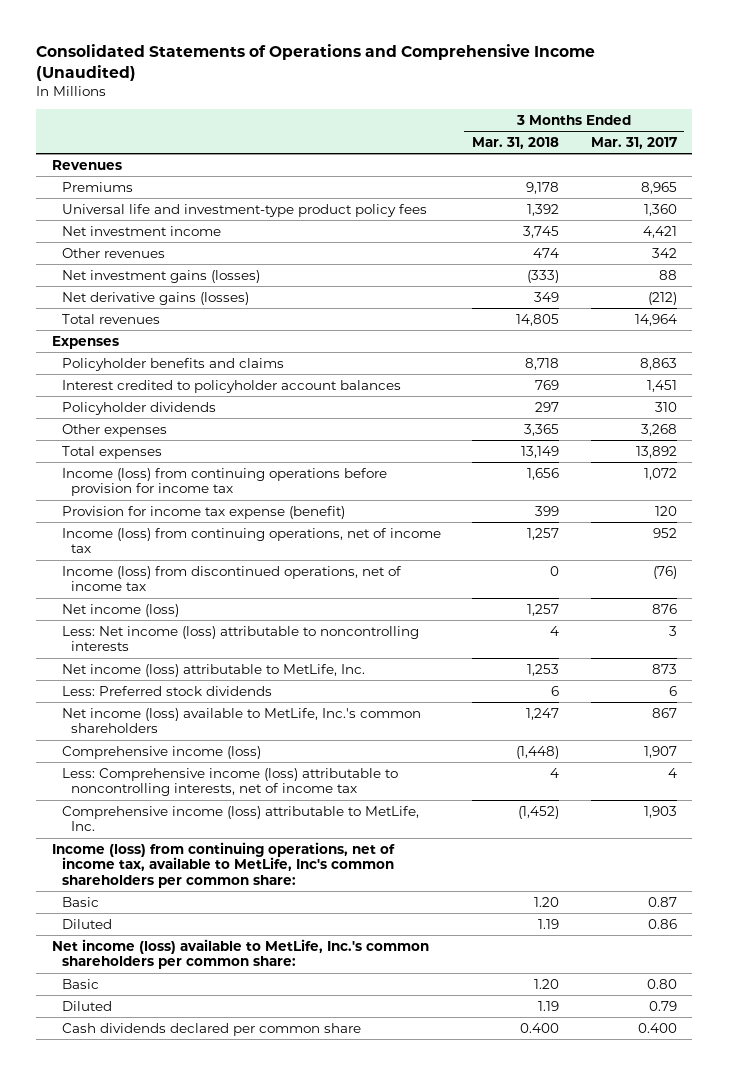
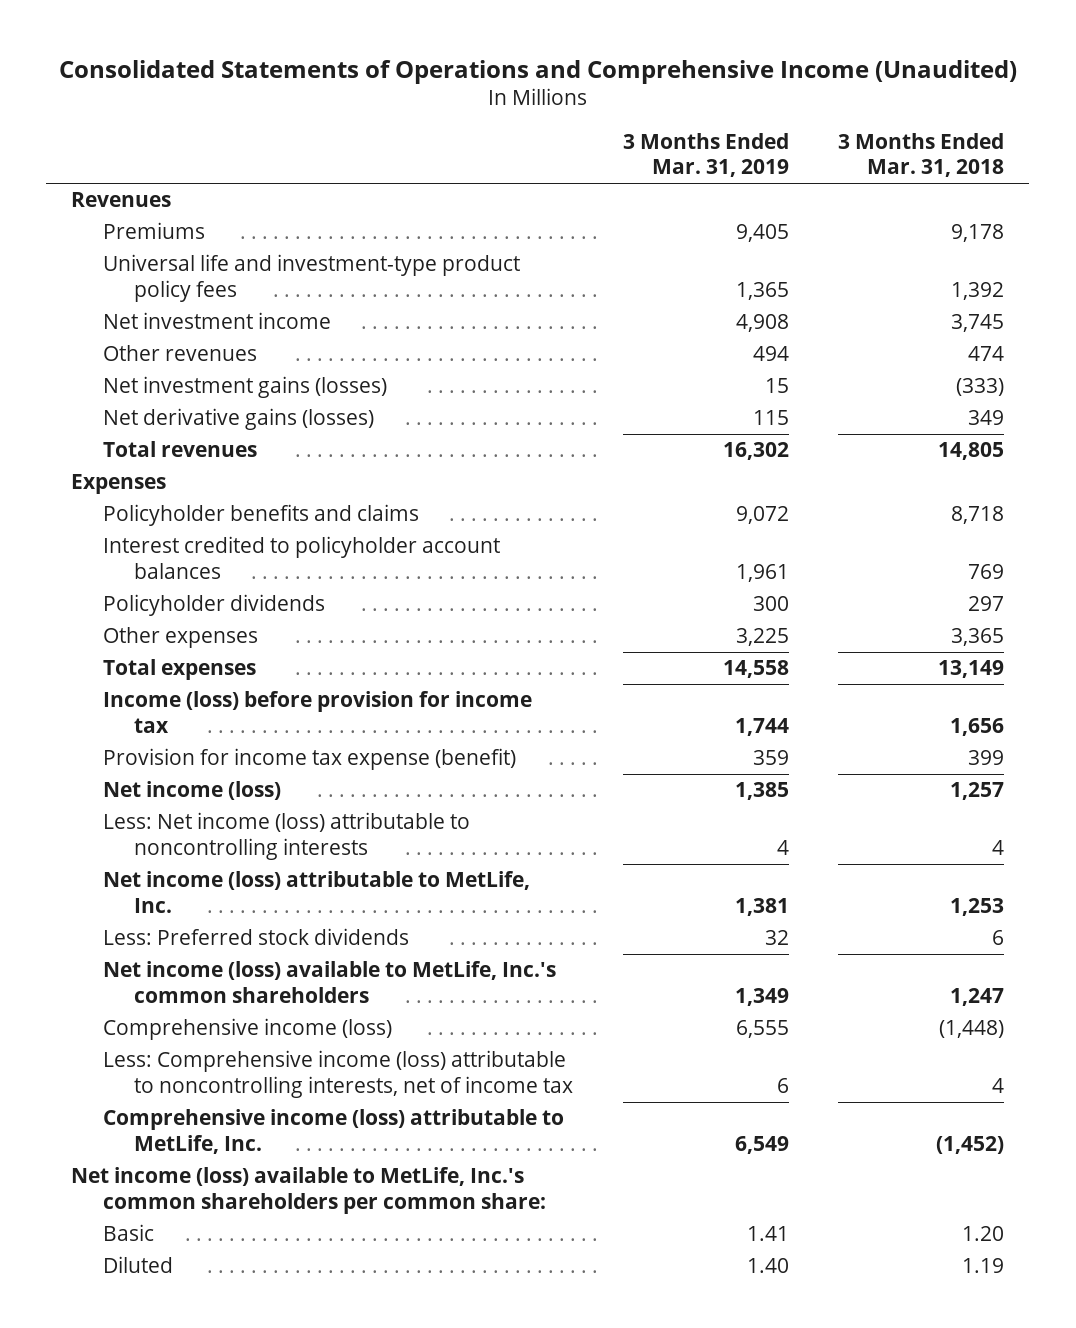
[590,136,677,149] Mar. 31, 2017 -> none
none -> [622,132,789,178] 3 Months Ended Mar. 31, 2019
[61,467,387,497] Income (loss) from continuing operations before provision for income tax -> [102,691,532,733] Income (loss) before provision for income tax
[61,527,441,554] Income (loss) from continuing operations, net of income tax -> none
[61,565,402,592] Income (loss) from discontinued operations, net of income tax -> none
[52,841,396,888] Income (loss) from continuing operations, net of income tax, available to MetLife, Inc's common shareholders per common share: -> none
[61,896,99,907] Basic -> none
[61,918,112,929] Diluted -> none
[61,1022,361,1036] Cash dividends declared per common share -> none

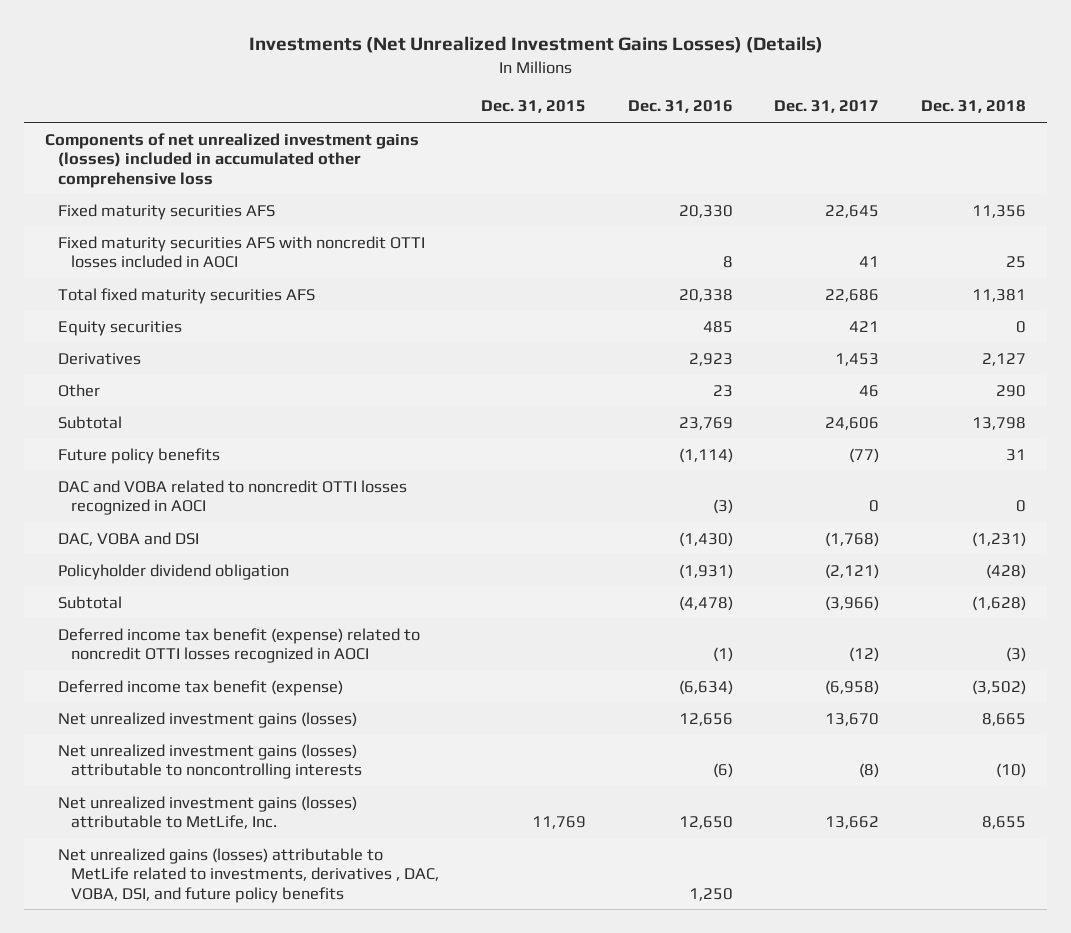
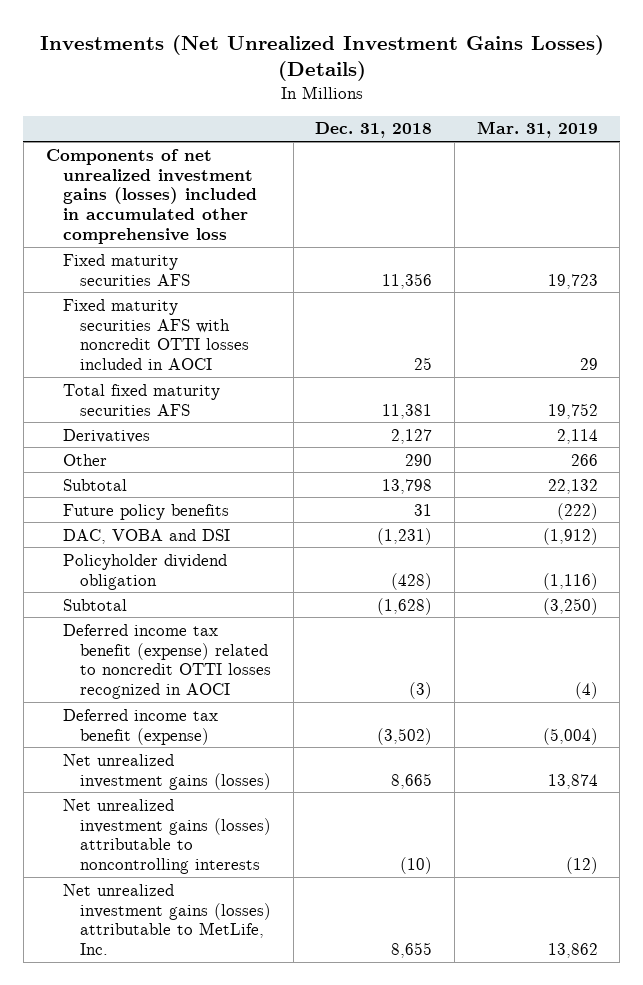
[481,100,587,114] Dec. 31, 2015 -> none
[627,100,733,114] Dec. 31, 2016 -> none
[774,100,880,114] Dec. 31, 2017 -> none
none -> [476,121,598,139] Mar. 31, 2019
[58,320,183,336] Equity securities -> none
[58,479,408,516] DAC and VOBA related to noncredit OTTI losses recognized in AOCI -> none
[58,847,440,903] Net unrealized gains (losses) attributable to MetLife related to investments, derivatives , DAC, VOBA, DSI, and future policy benefits -> none

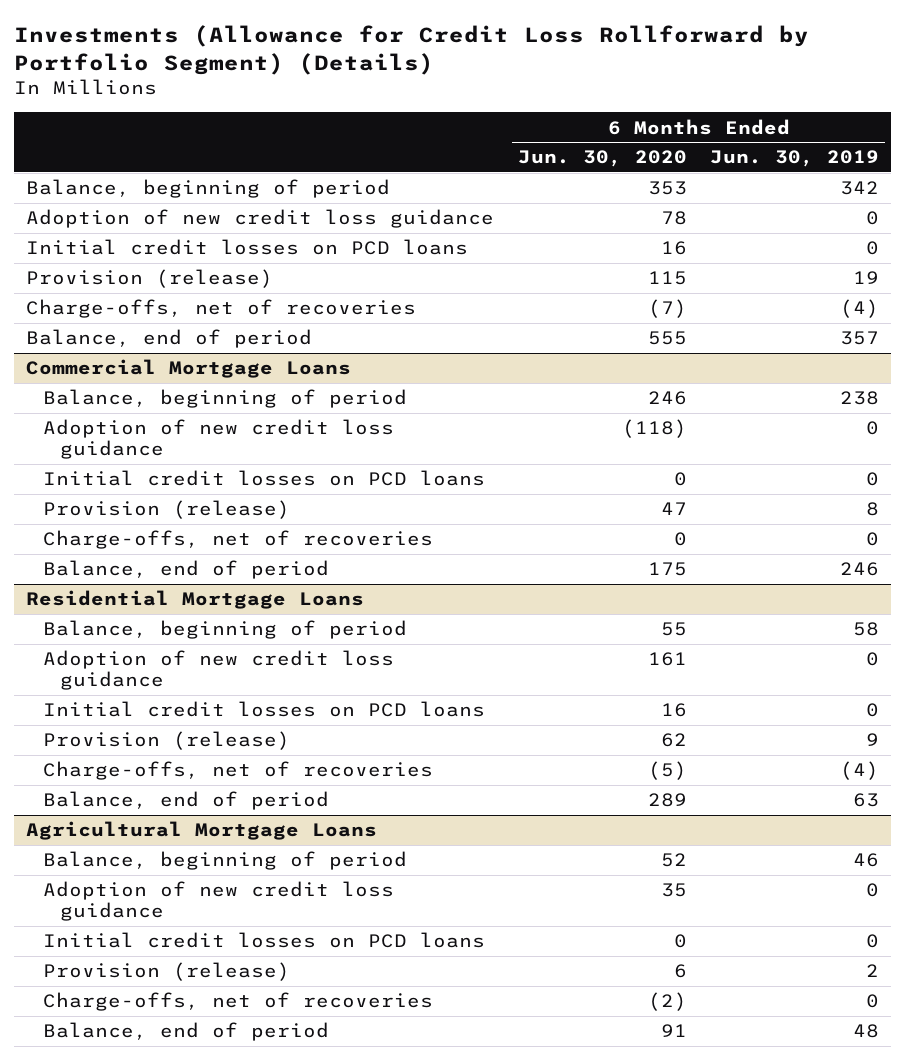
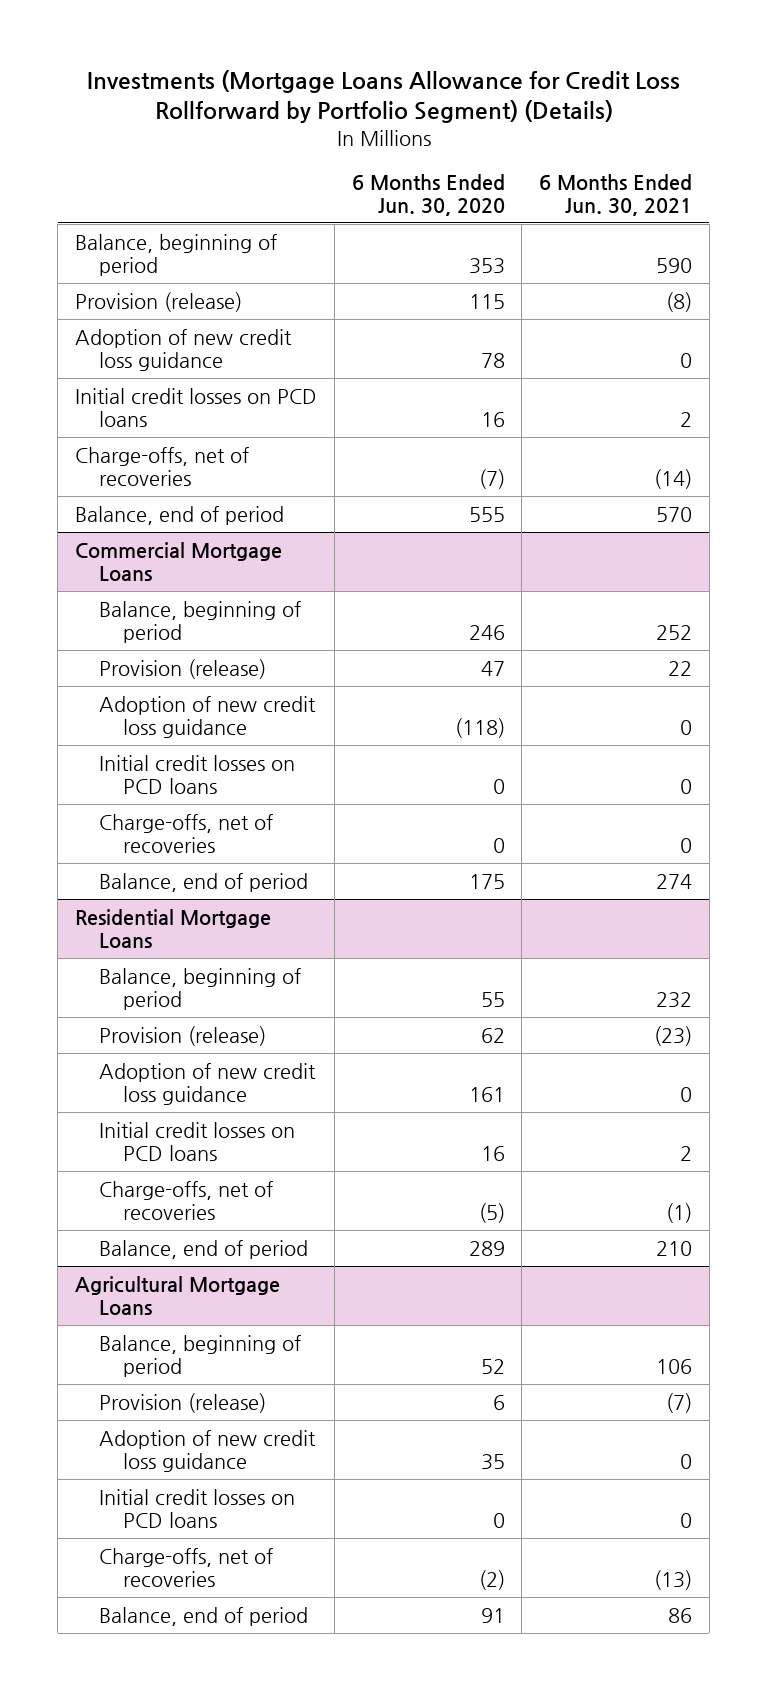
[14,25,810,76] Investments (Allowance for Credit Loss Rollforward by Portfolio Segment) (Details) -> [86,70,680,124] Investments (Mortgage Loans Allowance for Credit Loss Rollforward by Portfolio Segment) (Details)
[710,150,880,168] Jun. 30, 2019 -> none
none -> [539,173,693,216] 6 Months Ended Jun. 30, 2021
[26,269,274,289] Provision (release) -> [75,291,243,312] Provision (release)
[42,500,290,520] Provision (release) -> [99,658,267,679] Provision (release)
[42,731,290,751] Provision (release) -> [99,1025,267,1046] Provision (release)
[42,962,290,982] Provision (release) -> [99,1392,267,1413] Provision (release)

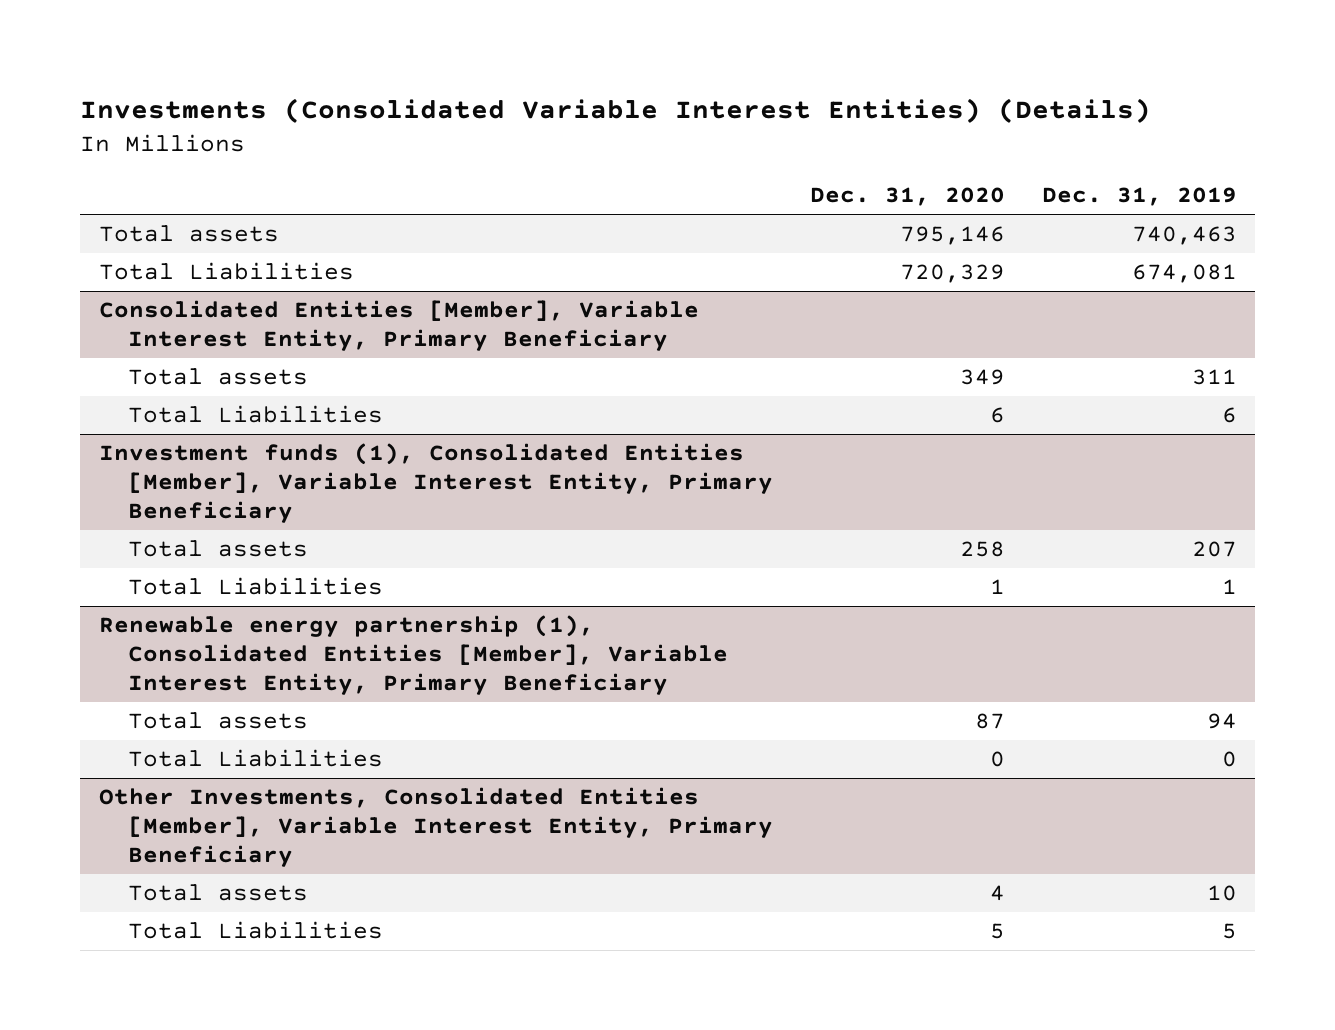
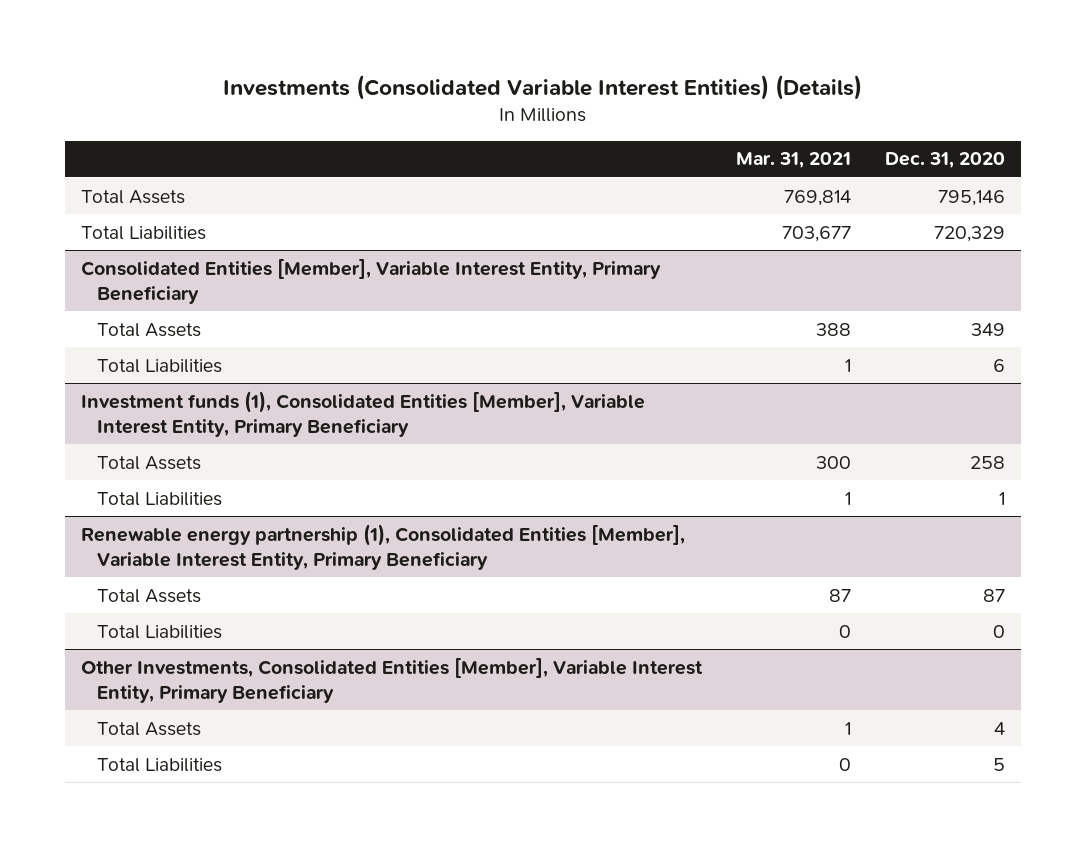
[1041,187,1237,207] Dec. 31, 2019 -> none
none -> [735,152,851,169] Mar. 31, 2021
[98,225,279,243] Total assets -> [81,189,186,204] Total Assets
[127,368,308,386] Total assets -> [96,322,201,337] Total Assets
[127,540,308,558] Total assets -> [96,455,201,470] Total Assets
[127,712,308,730] Total assets -> [96,588,201,603] Total Assets
[127,884,308,902] Total assets -> [96,721,201,736] Total Assets

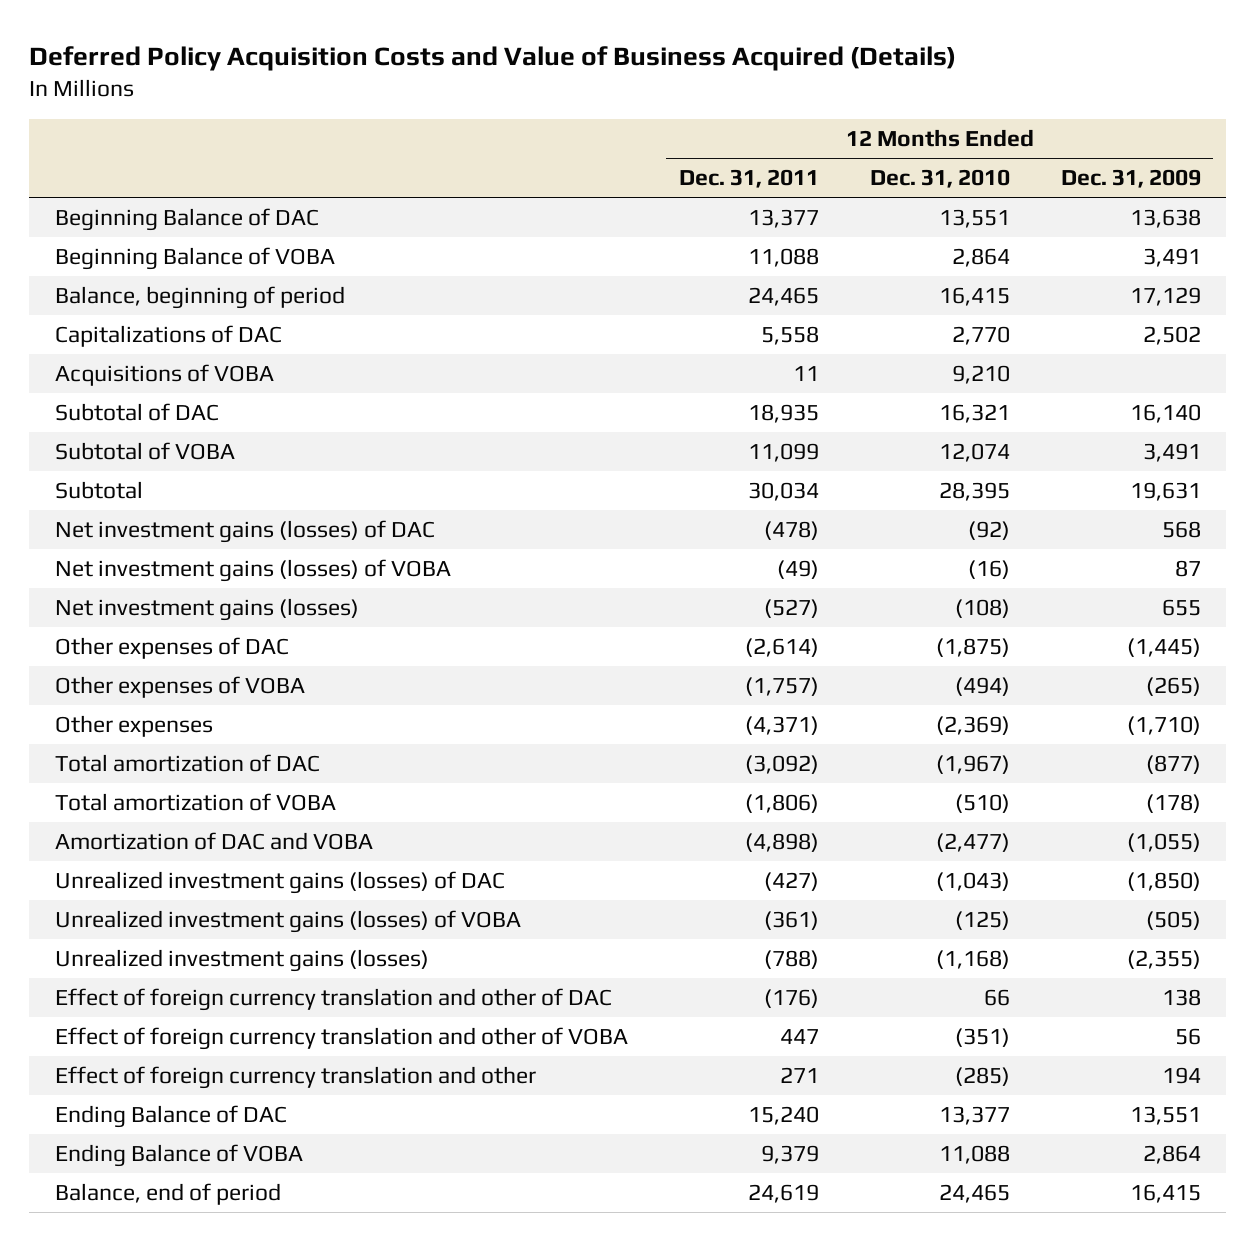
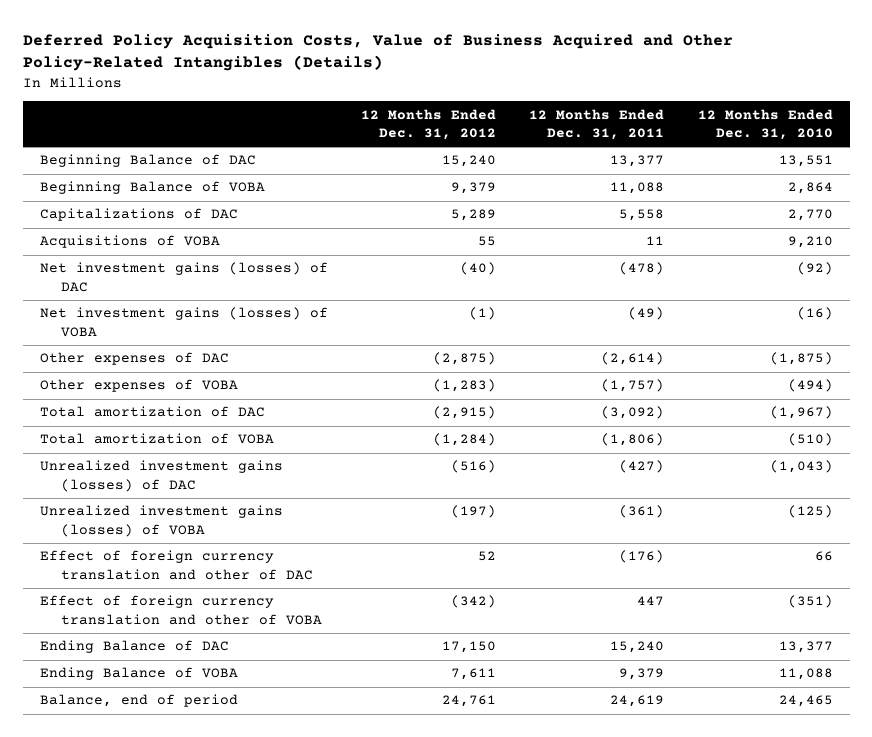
[29,46,957,72] Deferred Policy Acquisition Costs and Value of Business Acquired (Details) -> [22,34,733,72] Deferred Policy Acquisition Costs, Value of Business Acquired and Other Policy-Related Intangibles (Details)
[1060,169,1201,189] Dec. 31, 2009 -> none
none -> [360,108,496,140] 12 Months Ended Dec. 31, 2012
[54,285,345,309] Balance, beginning of period -> none
[54,402,219,421] Subtotal of DAC -> none
[54,441,235,460] Subtotal of VOBA -> none
[54,480,143,499] Subtotal -> none
[54,597,359,621] Net investment gains (losses) -> none
[54,714,213,737] Other expenses -> none
[54,831,373,850] Amortization of DAC and VOBA -> none
[54,948,429,972] Unrealized investment gains (losses) -> none
[54,1065,536,1089] Effect of foreign currency translation and other -> none

